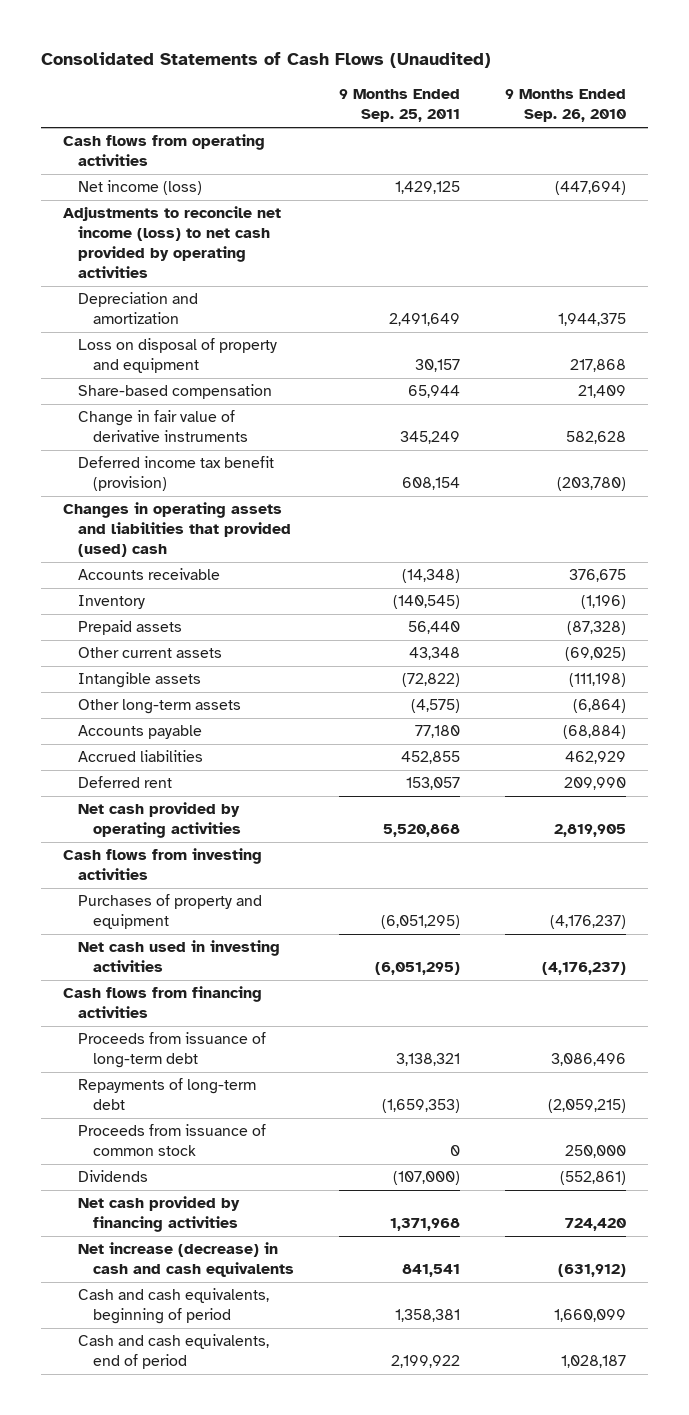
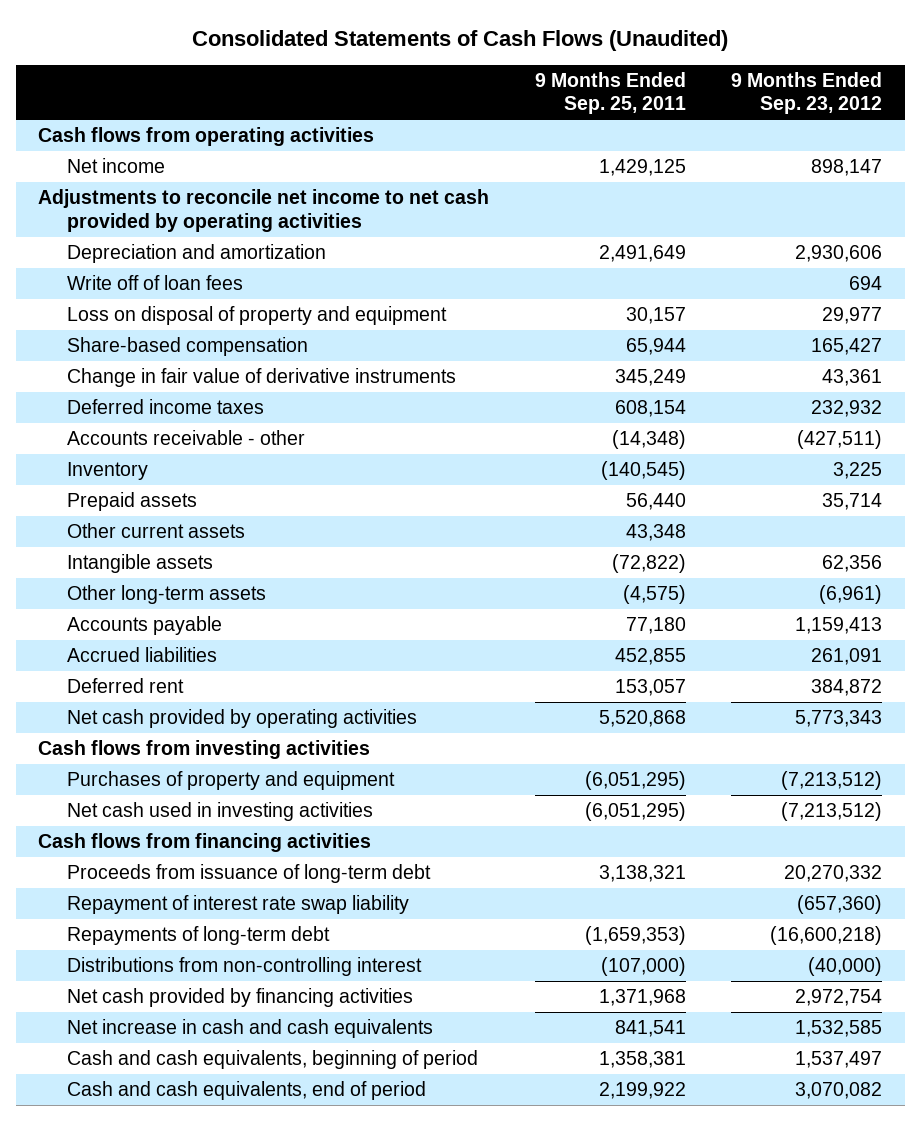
[504,89,626,123] 9 Months Ended Sep. 26, 2010 -> none
none -> [730,72,882,115] 9 Months Ended Sep. 23, 2012
[78,180,203,196] Net income (loss) -> [67,158,166,174] Net income
[63,206,282,279] Adjustments to reconcile net income (loss) to net cash provided by operating activities -> [38,189,490,232] Adjustments to reconcile net income to net cash provided by operating activities
none -> [67,275,244,291] Write off of loan fees
[63,502,292,558] Changes in operating assets and liabilities that provided (used) cash -> none
[78,456,275,492] Deferred income tax benefit (provision) -> [67,399,265,415] Deferred income taxes
[78,568,221,581] Accounts receivable -> [67,430,306,446] Accounts receivable - other
none -> [67,895,410,915] Repayment of interest rate swap liability
[78,1124,267,1157] Proceeds from issuance of common stock -> none
[78,1170,149,1183] Dividends -> [67,957,423,977] Distributions from non-controlling interest
[78,1242,295,1278] Net increase (decrease) in cash and cash equivalents -> [67,1019,434,1039] Net increase in cash and cash equivalents

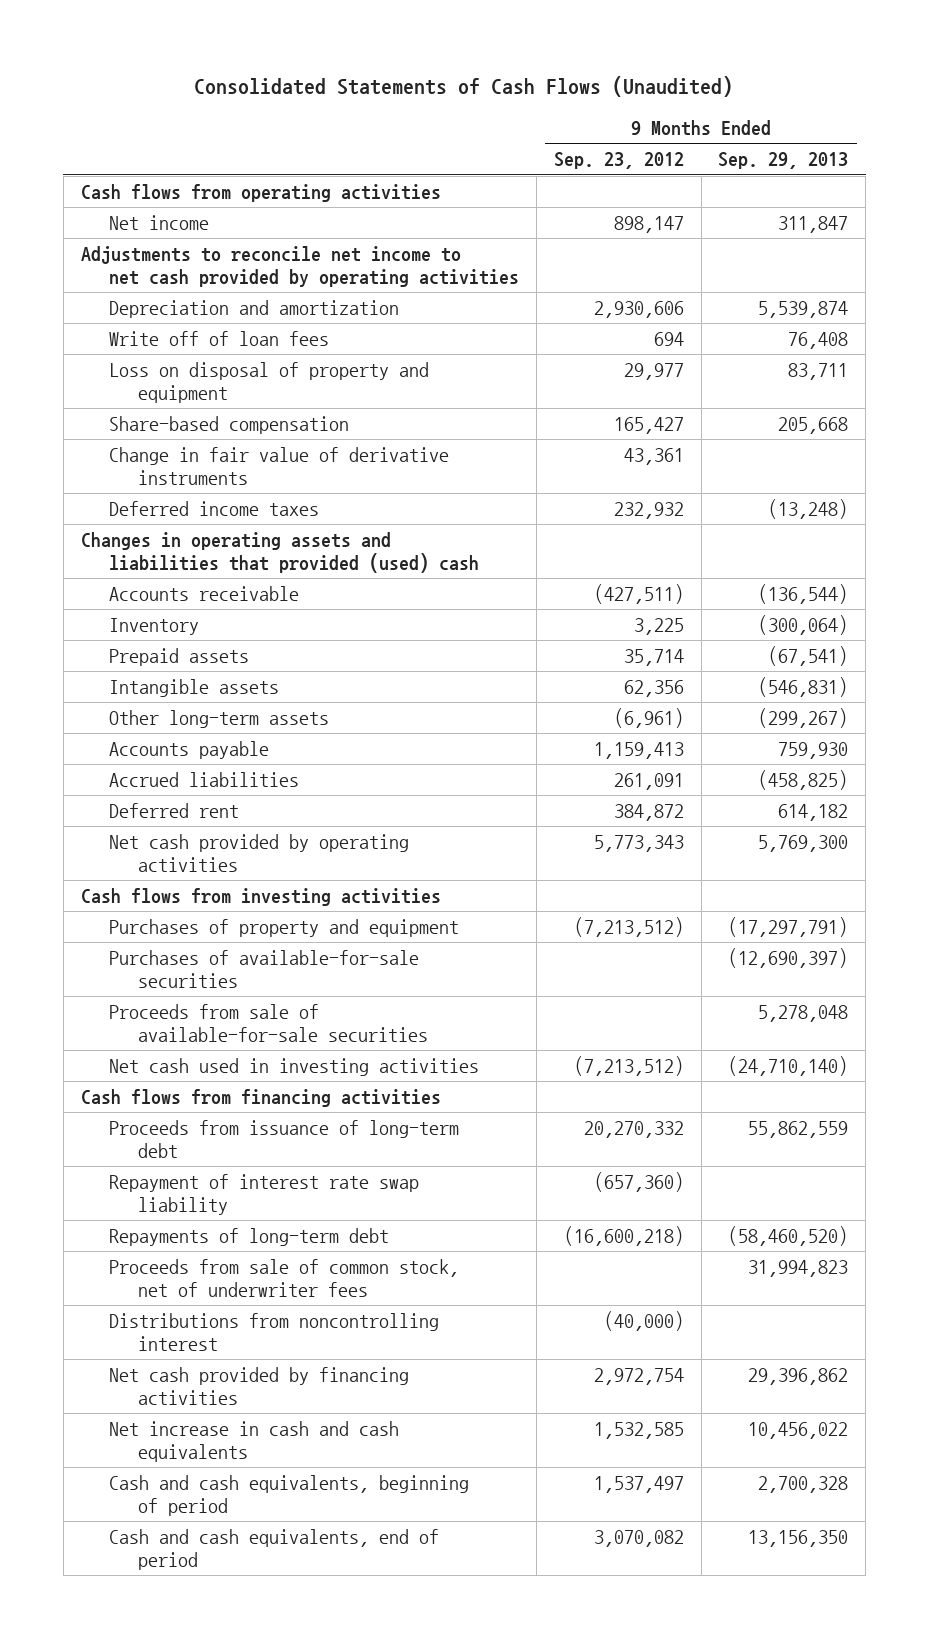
[534,72,686,115] 9 Months Ended Sep. 25, 2011 -> none
none -> [718,152,849,170] Sep. 29, 2013
none -> [80,531,480,573] Changes in operating assets and liabilities that provided (used) cash
[67,430,306,446] Accounts receivable - other -> [109,585,300,601] Accounts receivable
[67,523,246,539] Other current assets -> none
none -> [109,949,420,988] Purchases of available-for-sale securities
none -> [109,1003,428,1042] Proceeds from sale of available-for-sale securities
none -> [109,1258,460,1297] Proceeds from sale of common stock, net of underwriter fees
[67,957,423,977] Distributions from non-controlling interest -> [109,1312,440,1351] Distributions from noncontrolling interest

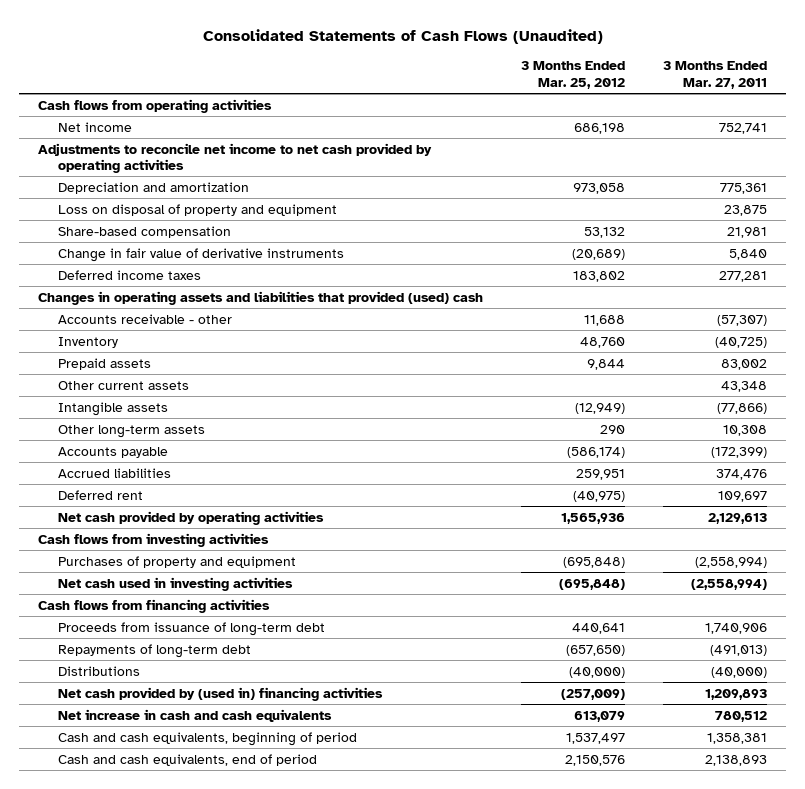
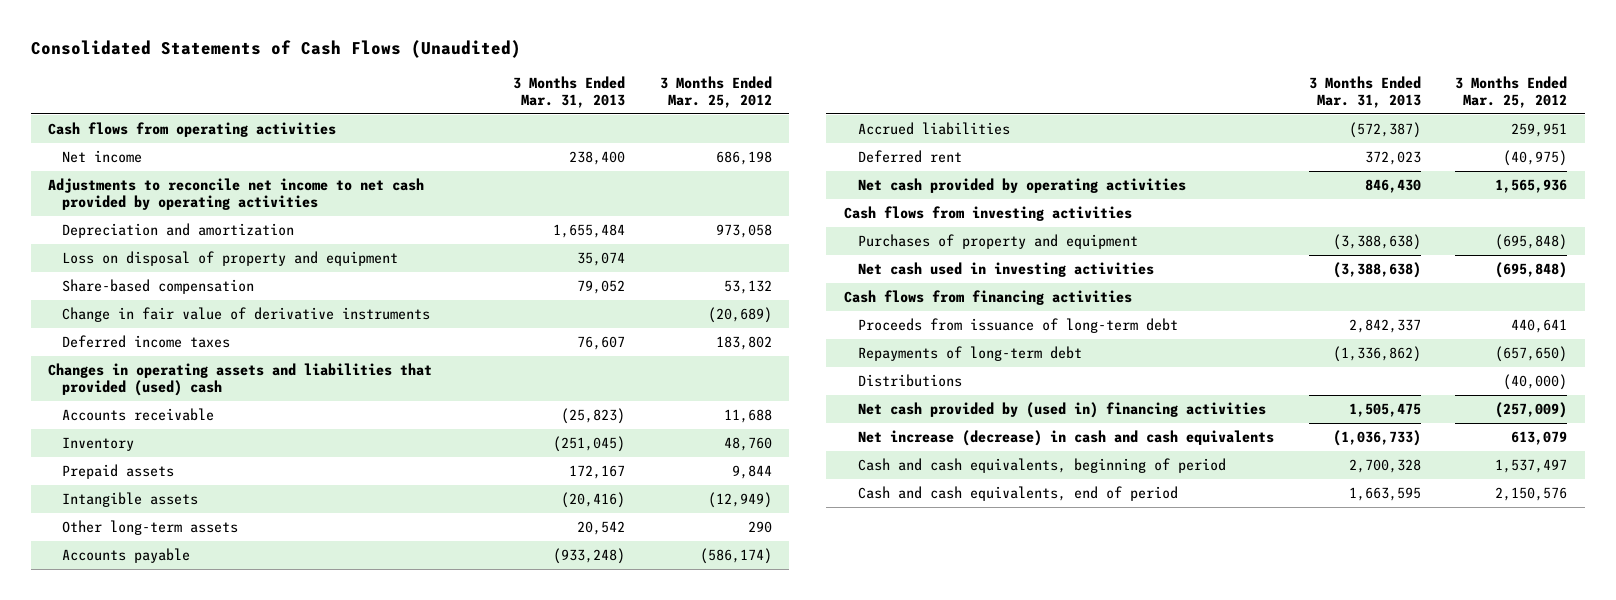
[663,61,768,90] 3 Months Ended Mar. 27, 2011 -> none
none -> [513,75,626,108] 3 Months Ended Mar. 31, 2013
[58,313,233,324] Accounts receivable - other -> [62,408,215,422] Accounts receivable
[58,380,190,390] Other current assets -> none
[58,708,333,722] Net increase in cash and cash equivalents -> [857,430,1274,447] Net increase (decrease) in cash and cash equivalents

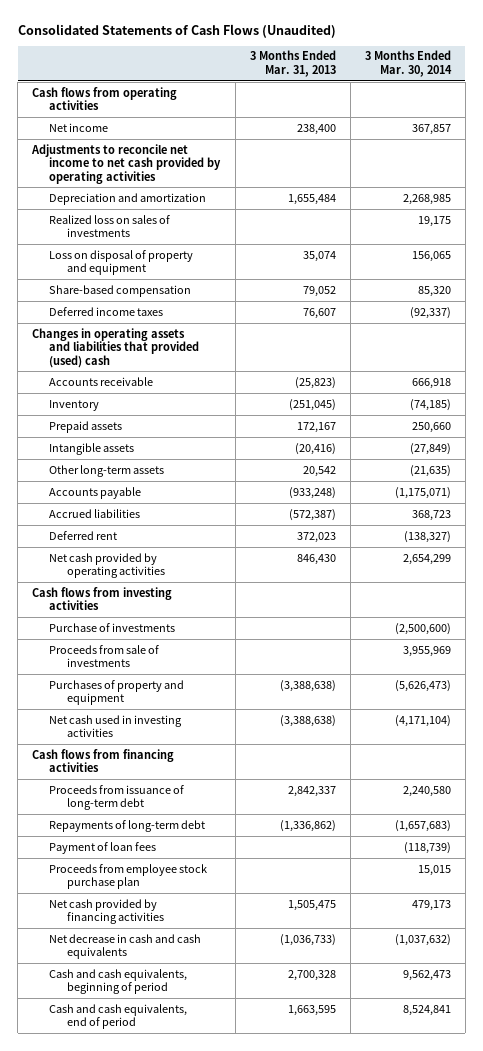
[660,75,773,108] 3 Months Ended Mar. 25, 2012 -> none
none -> [364,50,452,77] 3 Months Ended Mar. 30, 2014
none -> [49,214,171,238] Realized loss on sales of investments
[62,307,431,323] Change in fair value of derivative instruments -> none
none -> [49,622,176,632] Purchase of investments
none -> [49,644,160,668] Proceeds from sale of investments
[857,374,962,388] Distributions -> none
none -> [49,841,157,854] Payment of loan fees
none -> [49,863,208,890] Proceeds from employee stock purchase plan
[857,402,1266,419] Net cash provided by (used in) financing activities -> [49,898,164,925] Net cash provided by financing activities
[857,430,1274,447] Net increase (decrease) in cash and cash equivalents -> [49,933,202,960] Net decrease in cash and cash equivalents

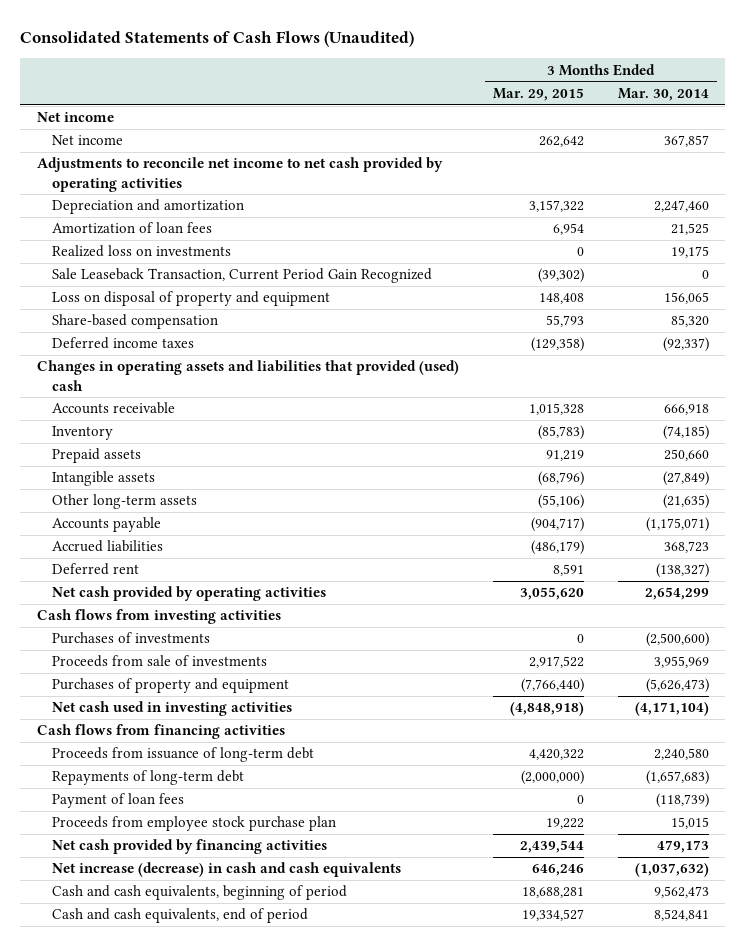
[249,50,336,77] 3 Months Ended Mar. 31, 2013 -> none
none -> [492,87,584,101] Mar. 29, 2015
[32,86,178,111] Cash flows from operating activities -> none
none -> [37,112,115,123] Net income
[402,193,451,205] 2,268,985 -> [653,200,709,213] 2,247,460
none -> [51,222,212,235] Amortization of loan fees
[49,214,171,238] Realized loss on sales of investments -> [51,245,231,258] Realized loss on investments
none -> [51,268,432,284] Sale Leaseback Transaction, Current Period Gain Recognized
[49,622,176,632] Purchase of investments -> [51,632,210,645] Purchases of investments
[49,933,202,960] Net decrease in cash and cash equivalents -> [51,862,401,878] Net increase (decrease) in cash and cash equivalents

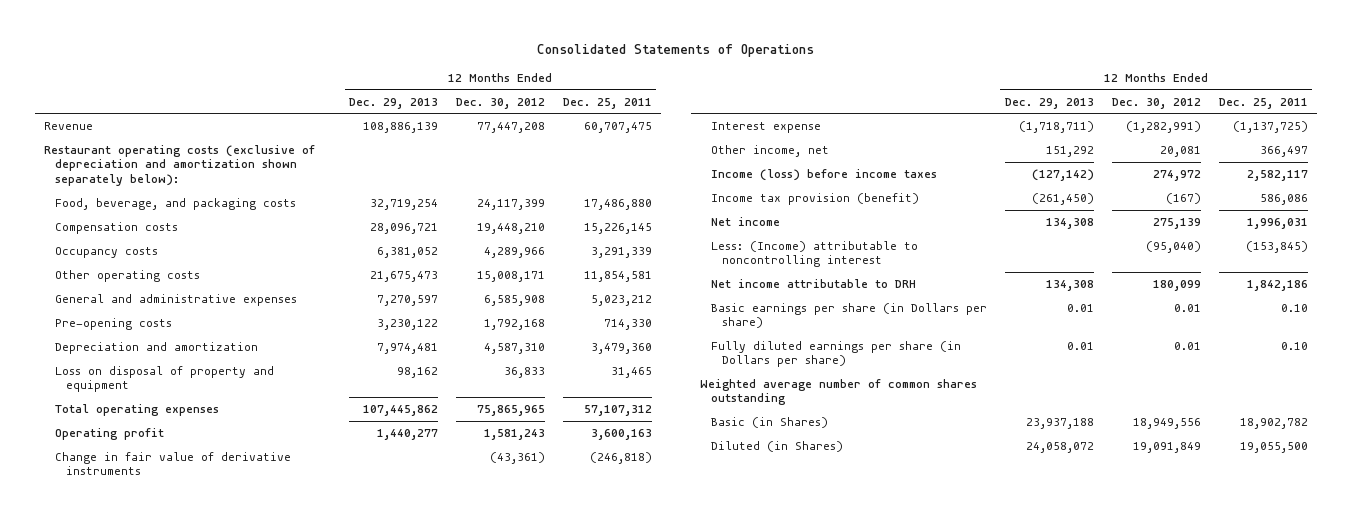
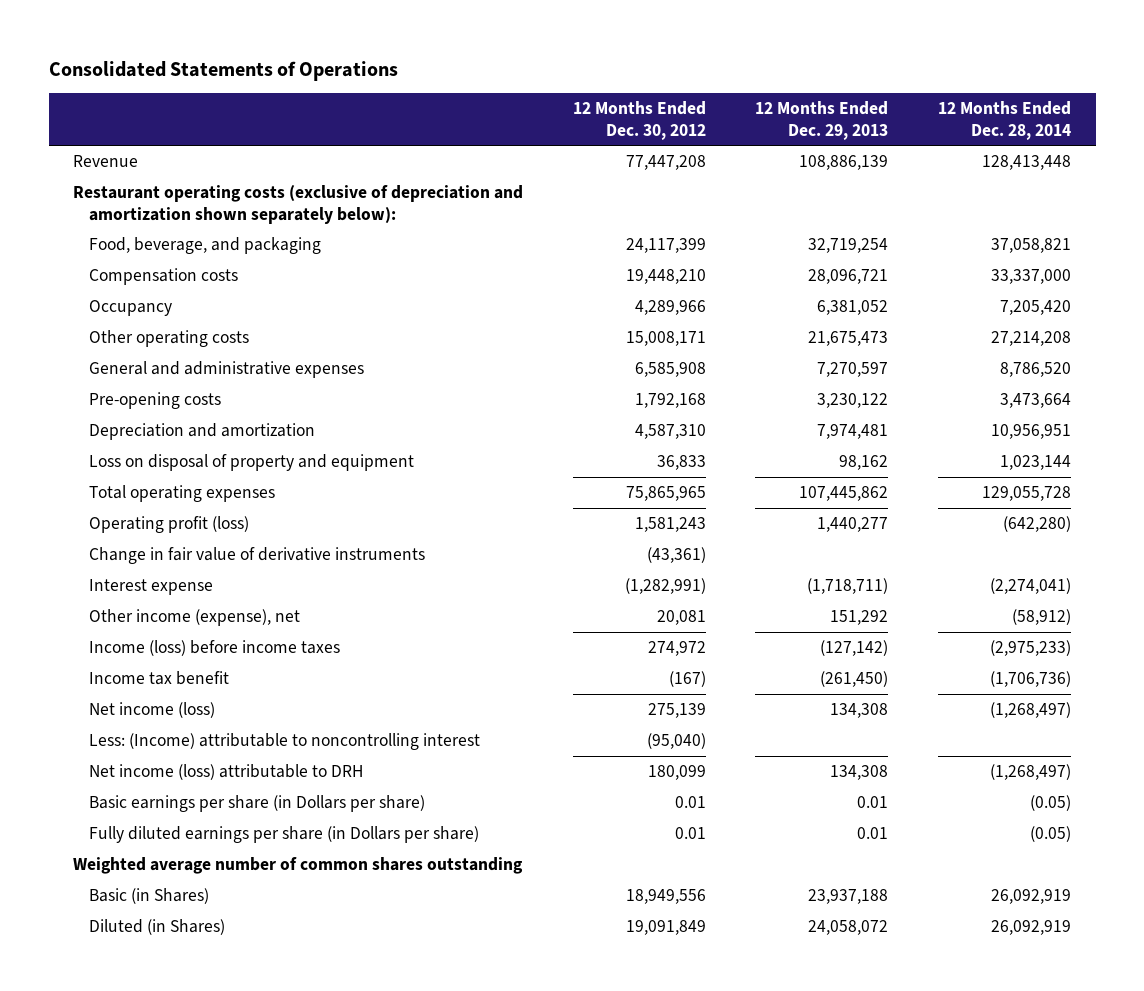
[562,97,652,109] Dec. 25, 2011 -> none
none -> [938,101,1072,140] 12 Months Ended Dec. 28, 2014
[55,198,297,211] Food, beverage, and packaging costs -> [89,237,322,255] Food, beverage, and packaging
[55,247,159,259] Occupancy costs -> [89,300,173,317] Occupancy
[55,428,165,441] Operating profit -> [89,516,250,534] Operating profit (loss)
[711,145,830,158] Other income, net -> [89,609,301,627] Other income (expense), net
[711,193,920,206] Income tax provision (benefit) -> [89,671,230,686] Income tax benefit
[711,217,781,227] Net income -> [89,702,216,719] Net income (loss)
[711,279,917,289] Net income attributable to DRH -> [89,764,364,781] Net income (loss) attributable to DRH

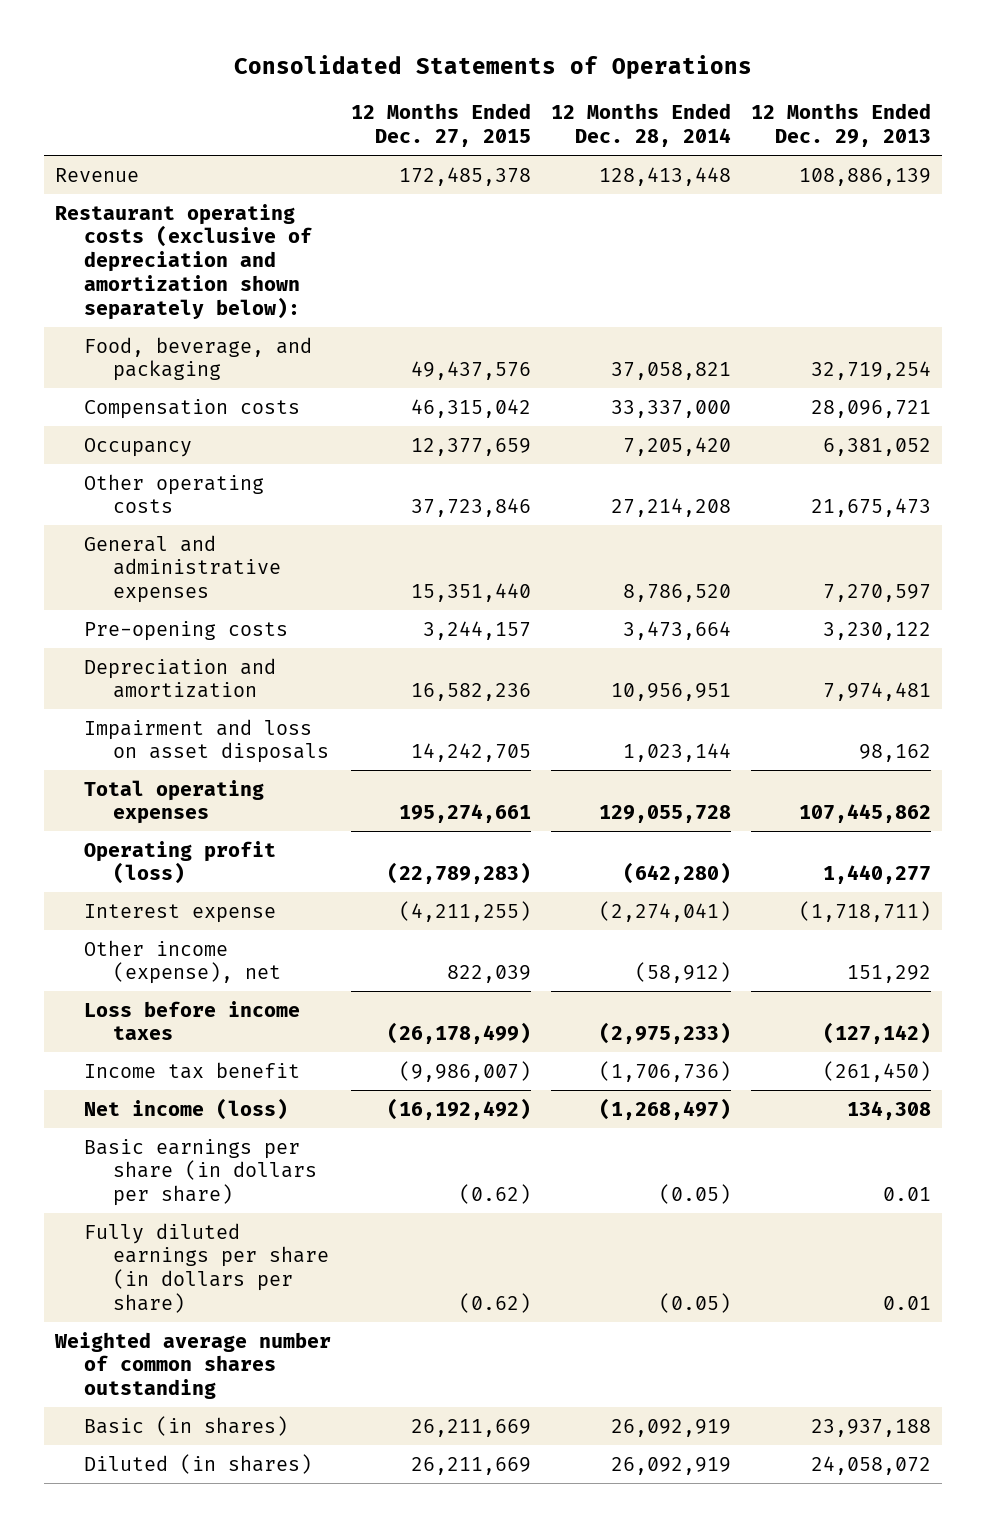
[572,101,706,140] 12 Months Ended Dec. 30, 2012 -> none
none -> [350,103,531,148] 12 Months Ended Dec. 27, 2015
[89,454,415,472] Loss on disposal of property and equipment -> [83,718,329,764] Impairment and loss on asset disposals
[89,547,426,565] Change in fair value of derivative instruments -> none
[89,640,341,657] Income (loss) before income taxes -> [83,1000,300,1041] Loss before income taxes
[89,733,481,751] Less: (Income) attributable to noncontrolling interest -> none
[89,764,364,781] Net income (loss) attributable to DRH -> none
[89,795,426,813] Basic earnings per share (in Dollars per share) -> [83,1138,317,1207] Basic earnings per share (in dollars per share)
[89,826,480,844] Fully diluted earnings per share (in Dollars per share) -> [83,1222,329,1314] Fully diluted earnings per share (in dollars per share)
[89,888,210,905] Basic (in Shares) -> [83,1415,288,1436] Basic (in shares)
[89,919,226,936] Diluted (in Shares) -> [83,1453,312,1474] Diluted (in shares)

